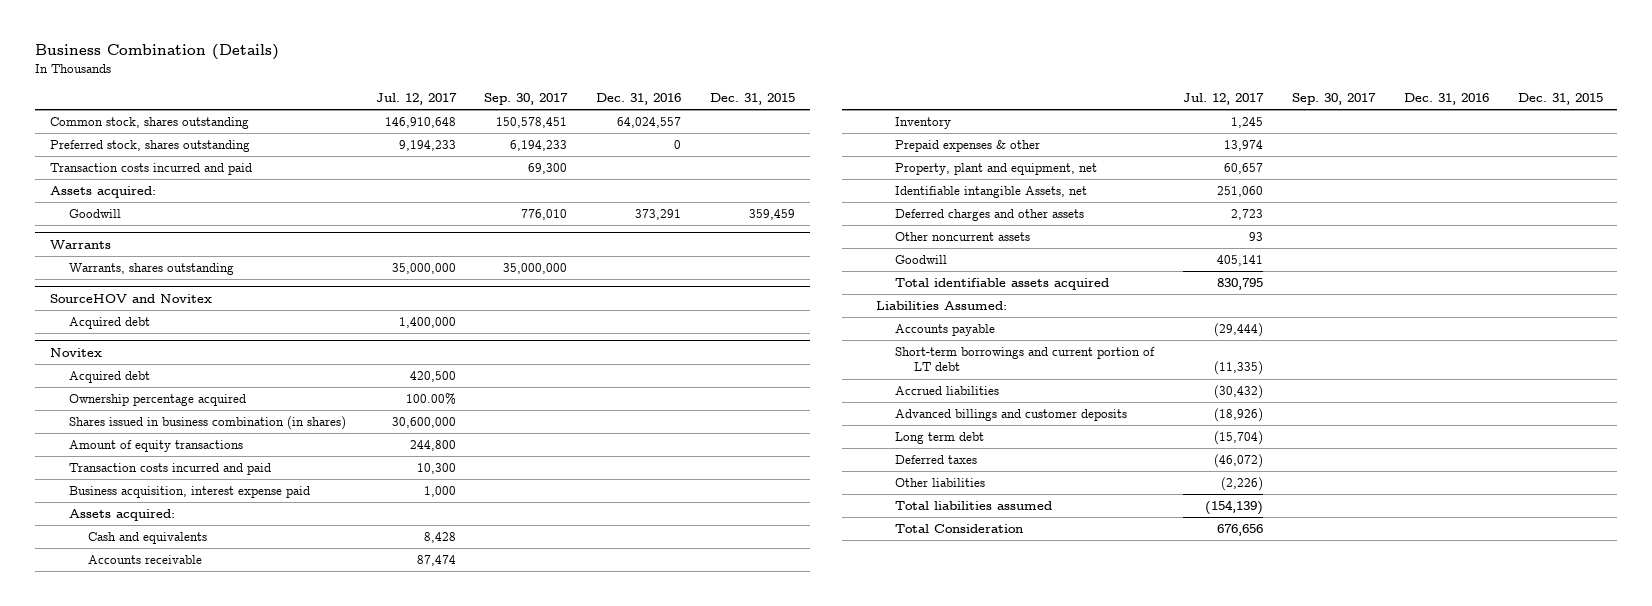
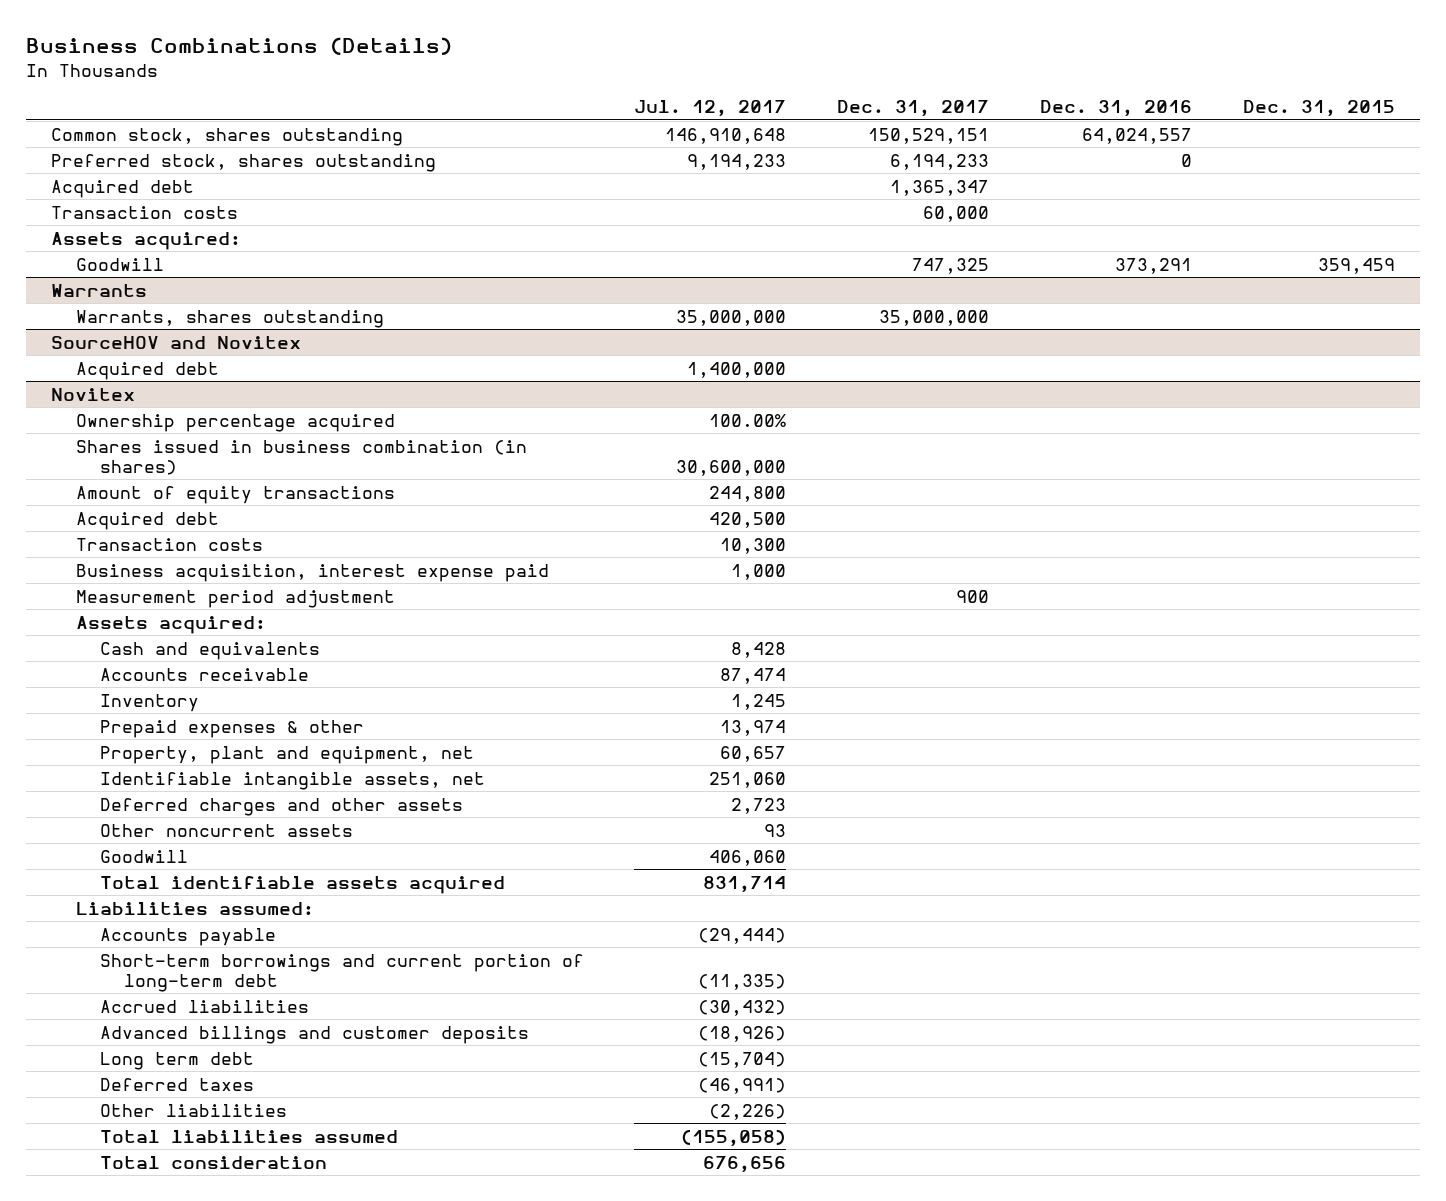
[35,44,280,61] Business Combination (Details) -> [26,37,453,56] Business Combinations (Details)
[484,93,569,106] Sep. 30, 2017 -> none
none -> [837,100,990,118] Dec. 31, 2017
none -> [51,179,195,198] Acquired debt
[49,163,252,176] Transaction costs incurred and paid -> [51,205,239,219] Transaction costs
[68,371,150,384] Acquired debt -> [75,511,219,530] Acquired debt
[68,463,271,476] Transaction costs incurred and paid -> [75,537,263,551] Transaction costs
none -> [75,589,395,608] Measurement period adjustment
[894,186,1087,199] Identifiable intangible Assets, net -> [99,771,485,790] Identifiable intangible assets, net
[1216,255,1263,267] 405,141 -> [709,849,787,866] 406,060
[1216,278,1263,291] 830,795 -> [703,875,787,893] 831,714
[875,301,1007,311] Liabilities Assumed: -> [75,901,314,915] Liabilities assumed:
[894,347,1155,372] Short-term borrowings and current portion of LT debt -> [99,953,584,992] Short-term borrowings and current portion of long-term debt
[1213,454,1263,469] (46,072) -> [698,1077,787,1094] (46,991)
[1204,500,1263,516] (154,139) -> [681,1128,787,1147] (155,058)
[894,524,1023,534] Total Consideration -> [99,1155,327,1169] Total consideration

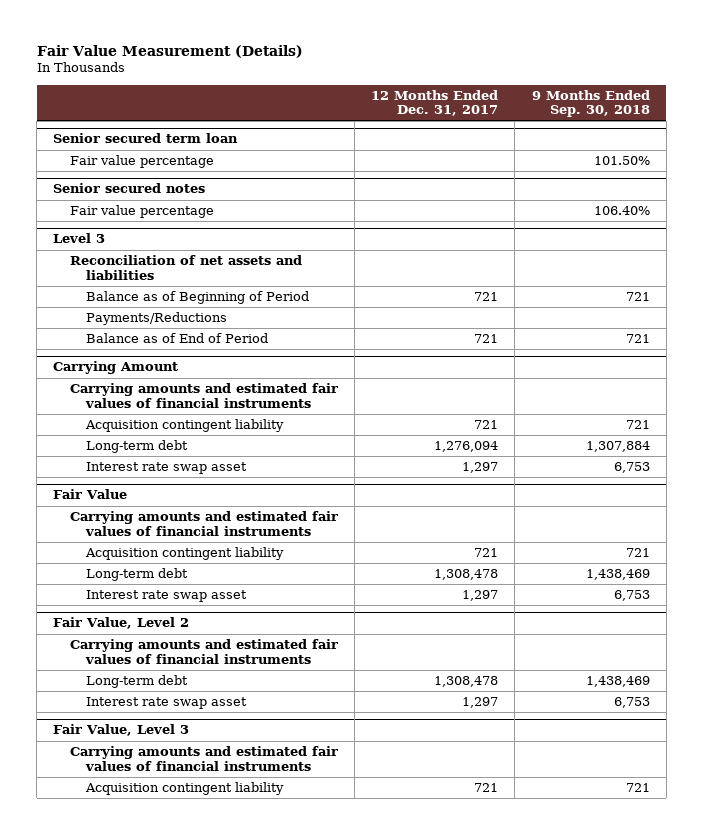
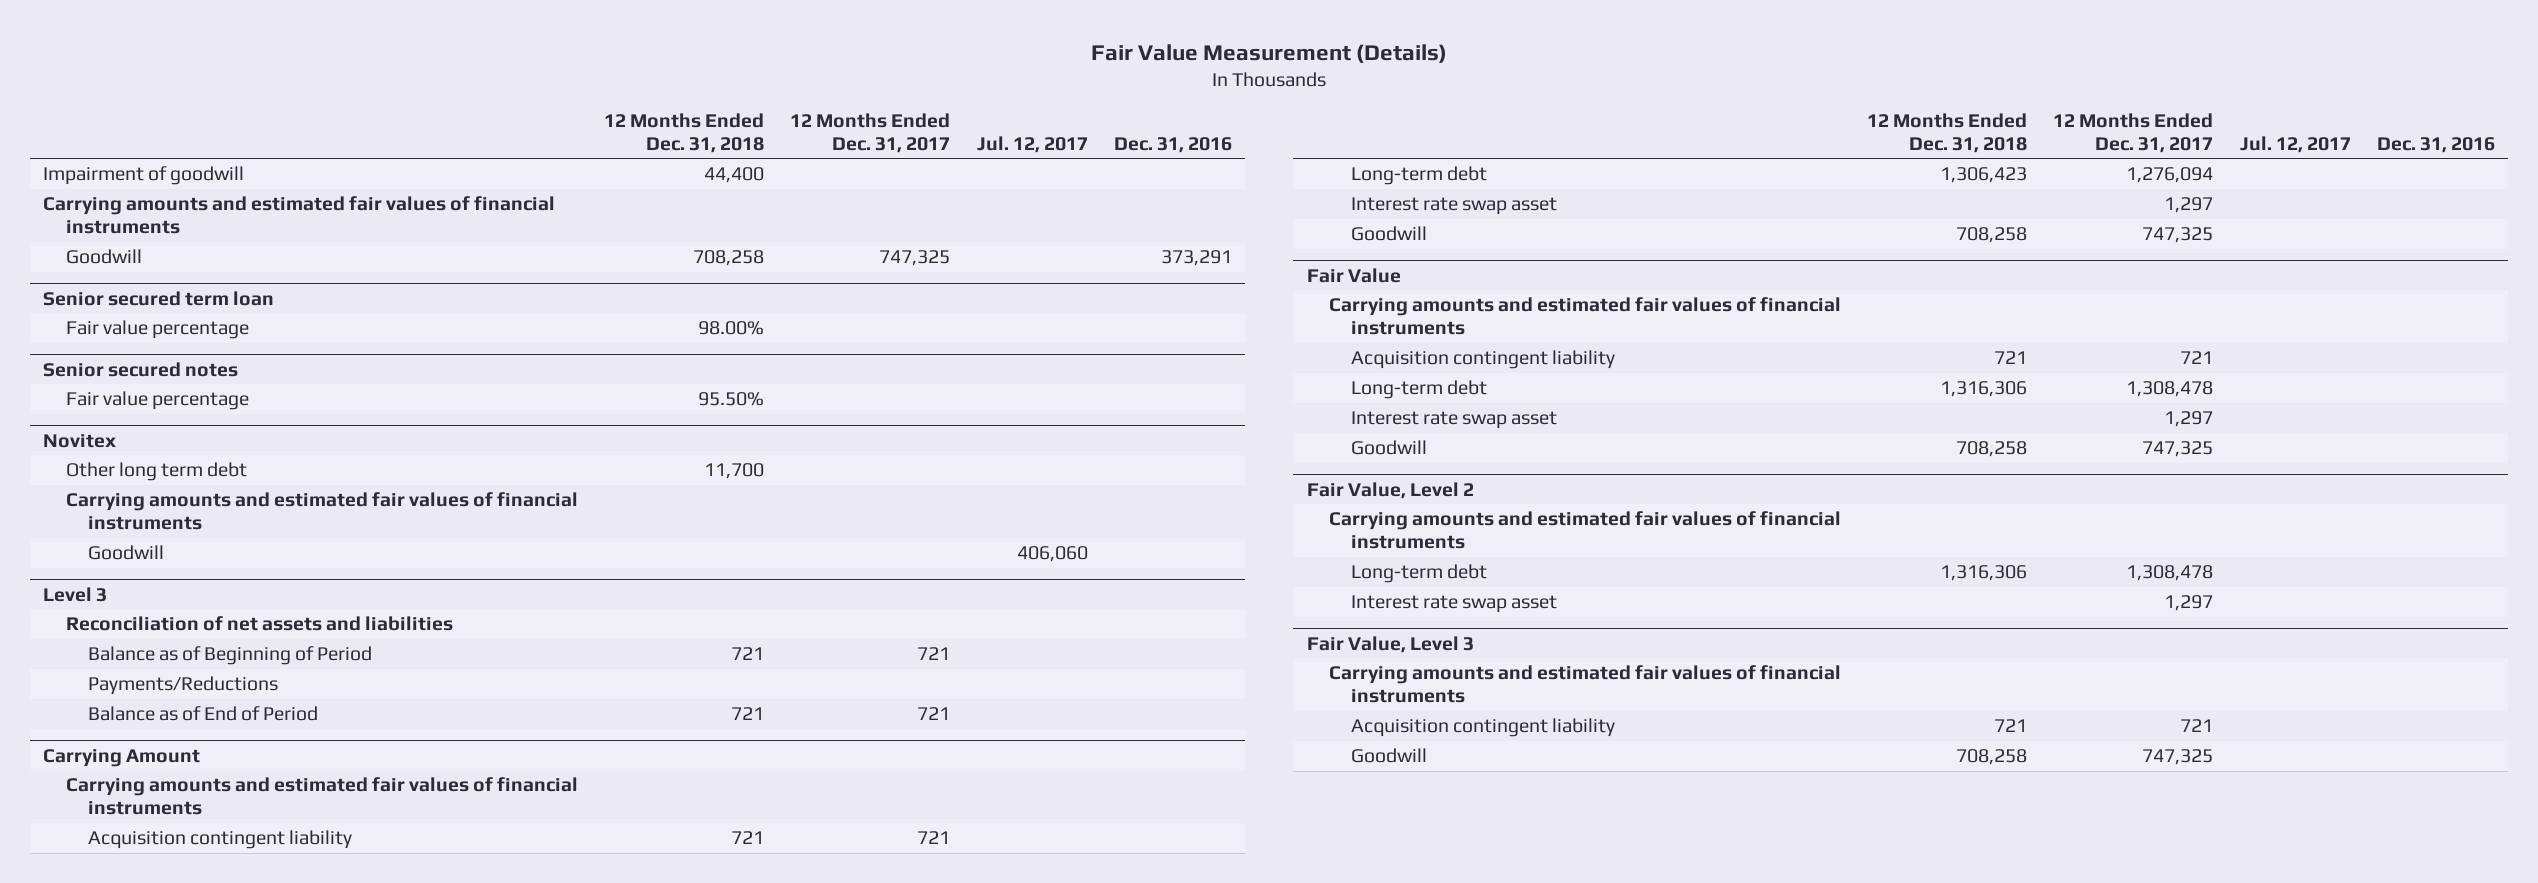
[531,89,650,118] 9 Months Ended Sep. 30, 2018 -> none
none -> [604,112,765,154] 12 Months Ended Dec. 31, 2018
none -> [976,136,1088,154] Jul. 12, 2017
none -> [1113,137,1232,154] Dec. 31, 2016
none -> [43,166,245,186] Impairment of goodwill
none -> [43,196,556,235] Carrying amounts and estimated fair values of financial instruments
none -> [65,249,142,265] Goodwill
none -> [43,433,117,448] Novitex
none -> [65,462,247,482] Other long term debt
none -> [65,492,578,531] Carrying amounts and estimated fair values of financial instruments
none -> [88,545,165,561] Goodwill
none -> [1351,226,1428,242] Goodwill
none -> [1351,440,1428,456] Goodwill
none -> [1351,748,1428,764] Goodwill

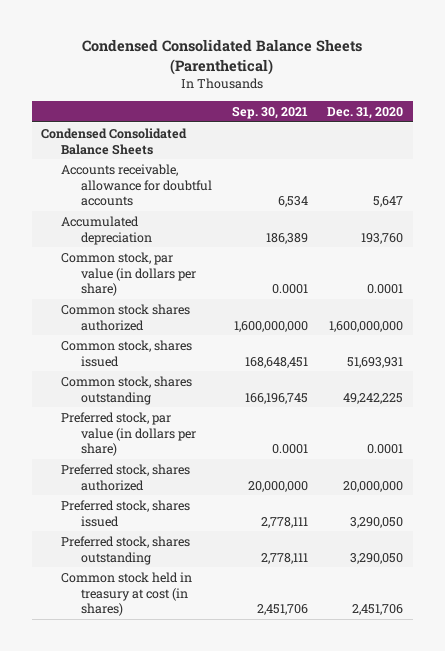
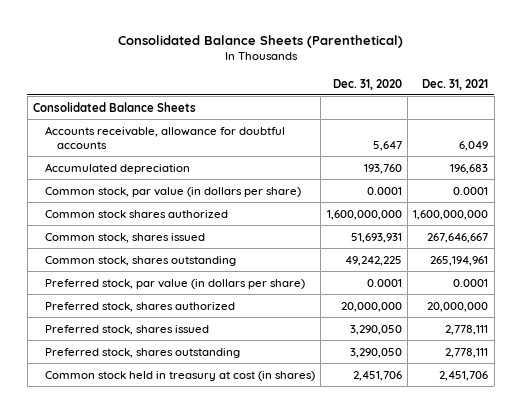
[82,39,363,76] Condensed Consolidated Balance Sheets (Parenthetical) -> [117,34,403,48] Consolidated Balance Sheets (Parenthetical)
[231,105,308,119] Sep. 30, 2021 -> none
none -> [422,78,489,90] Dec. 31, 2021
[41,127,188,155] Condensed Consolidated Balance Sheets -> [32,101,196,112] Consolidated Balance Sheets

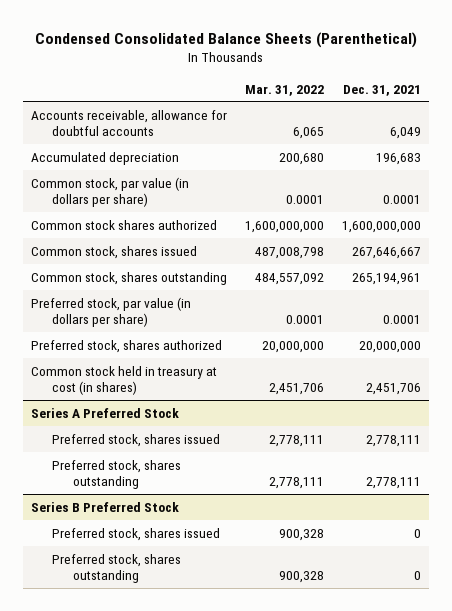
[117,34,403,48] Consolidated Balance Sheets (Parenthetical) -> [34,31,417,48] Condensed Consolidated Balance Sheets (Parenthetical)
[332,78,402,90] Dec. 31, 2020 -> none
none -> [244,84,324,96] Mar. 31, 2022
[32,101,196,112] Consolidated Balance Sheets -> none
[45,370,316,381] Common stock held in treasury at cost (in shares) -> [31,365,218,396] Common stock held in treasury at cost (in shares)
none -> [31,407,180,418] Series A Preferred Stock
none -> [31,501,180,512] Series B Preferred Stock
none -> [52,527,221,541] Preferred stock, shares issued
none -> [52,553,182,584] Preferred stock, shares outstanding

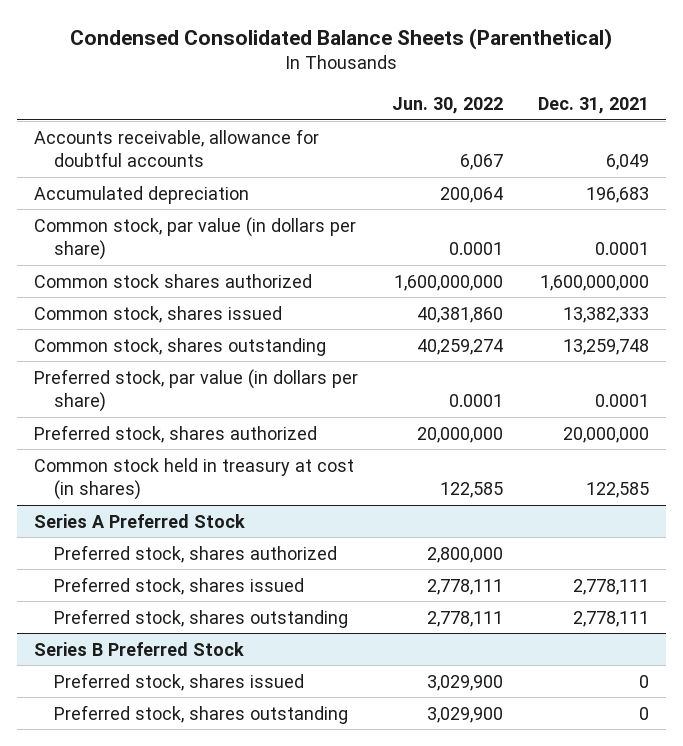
[244,84,324,96] Mar. 31, 2022 -> none
none -> [392,97,504,115] Jun. 30, 2022
[351,246,421,259] 267,646,667 -> [562,306,649,323] 13,382,333
[351,272,421,285] 265,194,961 -> [562,338,649,355] 13,259,748
[365,383,421,396] 2,451,706 -> [585,482,649,499] 122,585
none -> [54,544,338,563] Preferred stock, shares authorized

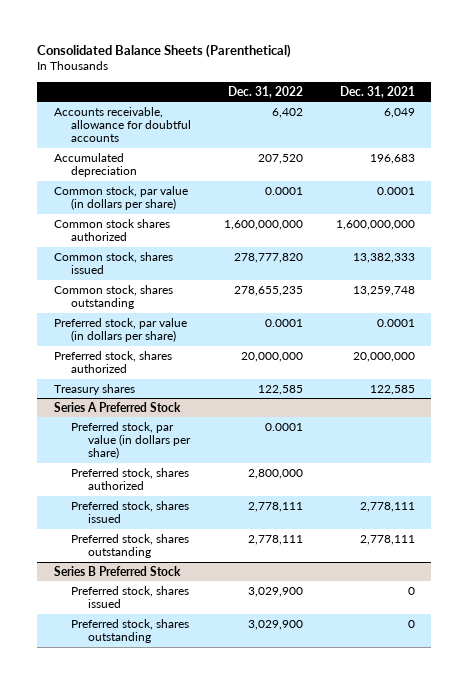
[70,27,613,50] Condensed Consolidated Balance Sheets (Parenthetical) -> [37,43,292,58] Consolidated Balance Sheets (Parenthetical)
[392,97,504,115] Jun. 30, 2022 -> none
none -> [227,85,303,98] Dec. 31, 2022
[34,457,355,501] Common stock held in treasury at cost (in shares) -> [53,383,135,395] Treasury shares
none -> [70,421,191,460] Preferred stock, par value (in dollars per share)

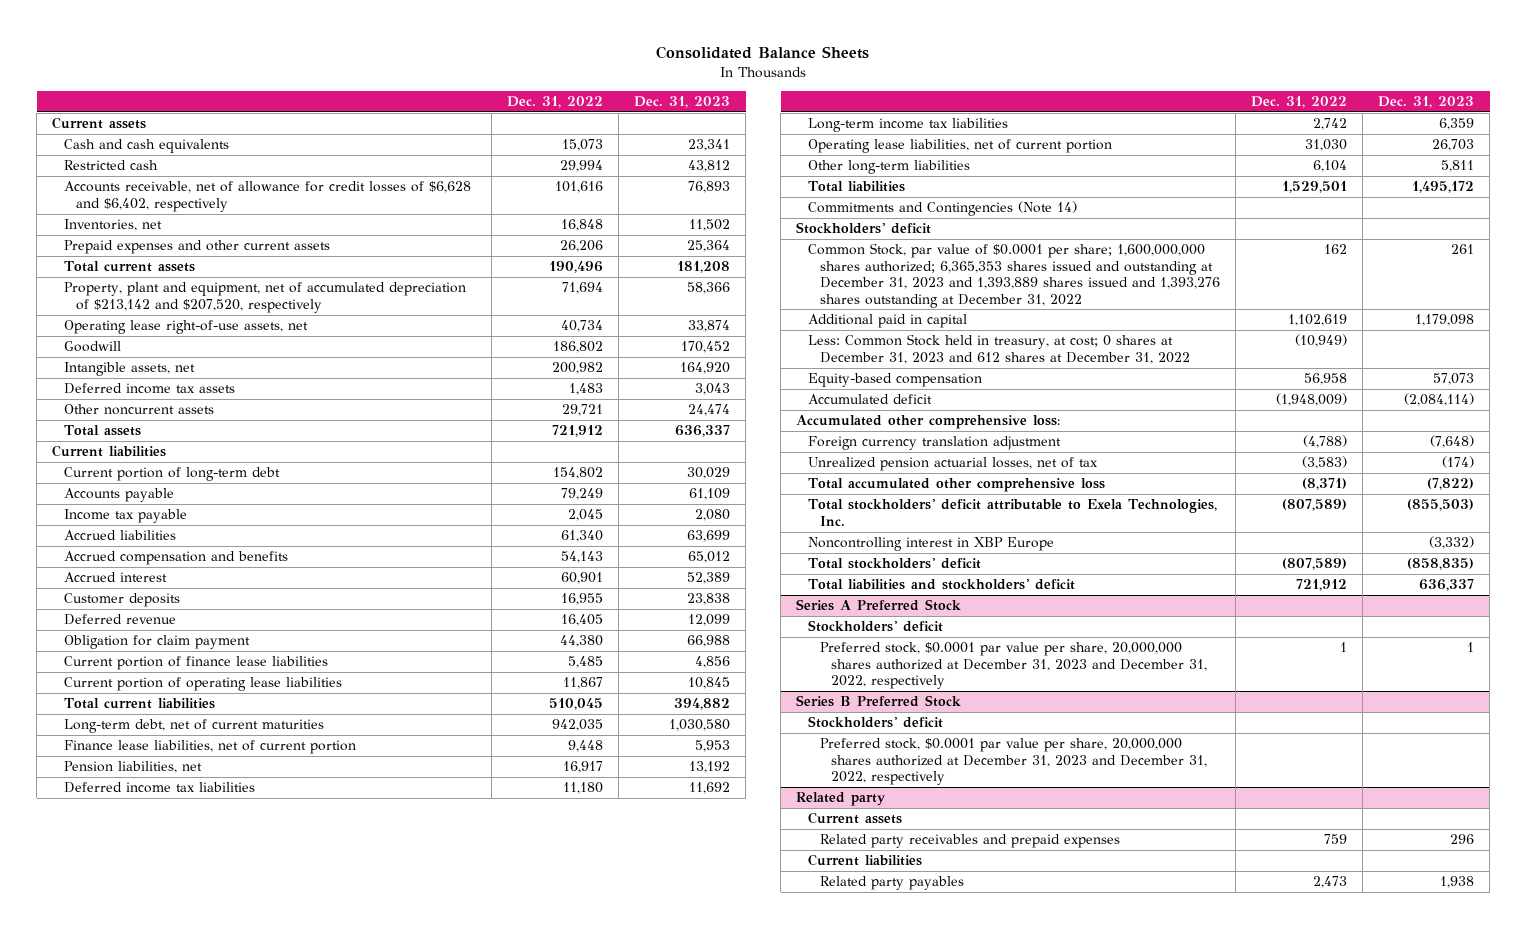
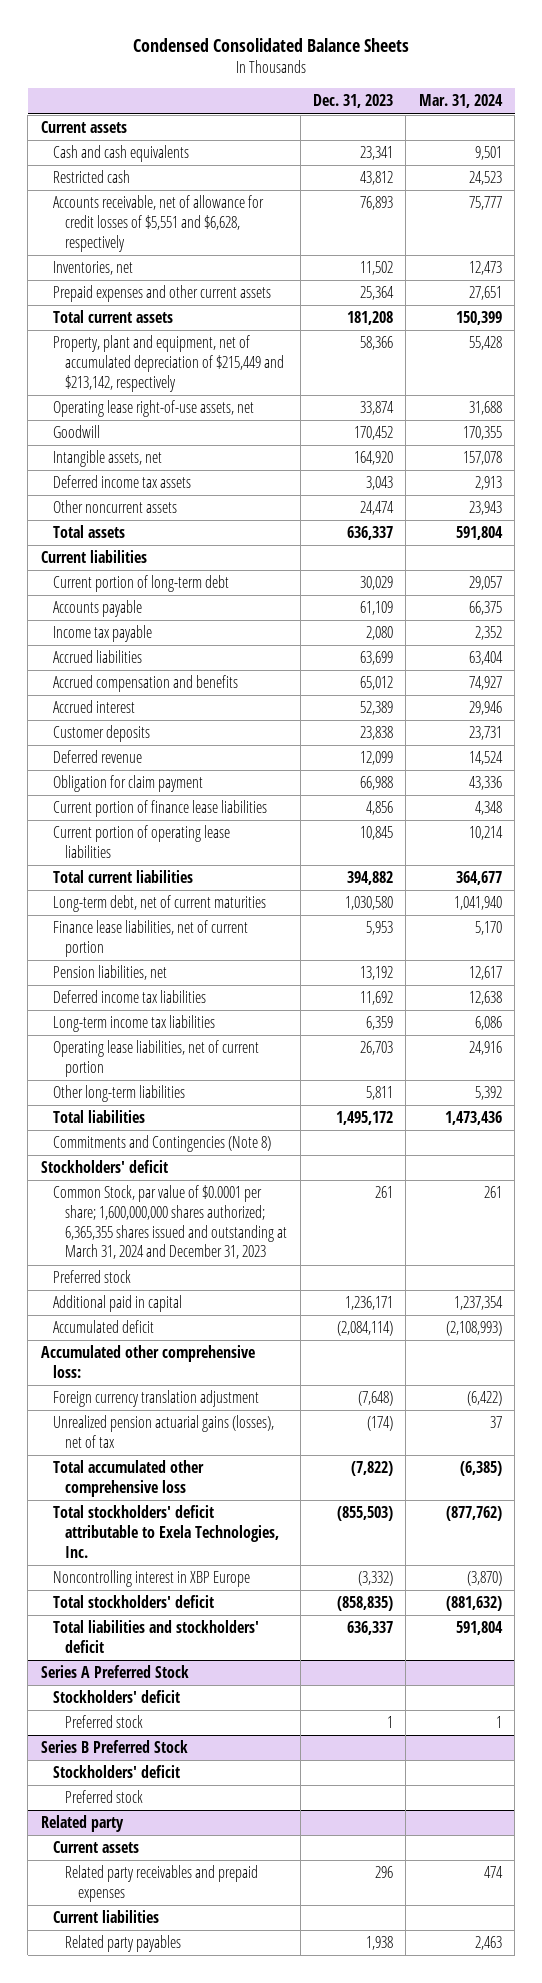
[656,46,870,60] Consolidated Balance Sheets -> [133,37,410,52] Condensed Consolidated Balance Sheets
[506,96,603,109] Dec. 31, 2022 -> none
none -> [418,94,503,109] Mar. 31, 2024
[63,181,471,212] Accounts receivable, net of allowance for credit losses of $6,628 and $6,402, respectively -> [52,195,264,252] Accounts receivable, net of allowance for credit losses of $5,551 and $6,628, respectively
[63,282,466,313] Property, plant and equipment, net of accumulated depreciation of $213,142 and $207,520, respectively -> [52,335,285,392] Property, plant and equipment, net of accumulated depreciation of $215,449 and $213,142, respectively
[807,201,1077,217] Commitments and Contingencies (Note 14) -> [52,1135,271,1153] Commitments and Contingencies (Note 8)
[807,334,1190,364] Less: Common Stock held in treasury, at cost; 0 shares at December 31, 2023 and 612 shares at December 31, 2022 -> none
[807,373,982,388] Equity-based compensation -> none
[807,243,1220,308] Common Stock, par value of $0.0001 per share; 1,600,000,000 shares authorized; 6,365,353 shares issued and outstanding at December 31, 2023 and 1,393,889 shares issued and 1,393,276 shares outstanding at December 31, 2022 -> [52,1185,288,1260] Common Stock, par value of $0.0001 per share; 1,600,000,000 shares authorized; 6,365,355 shares issued and outstanding at March 31, 2024 and December 31, 2023
none -> [52,1270,131,1284] Preferred stock
[1415,314,1475,327] 1,179,098 -> [344,1296,393,1311] 1,236,171
[807,457,1098,472] Unrealized pension actuarial losses, net of tax -> [52,1415,274,1448] Unrealized pension actuarial gains (losses), net of tax
[819,642,1208,690] Preferred stock, $0.0001 par value per share, 20,000,000 shares authorized at December 31, 2023 and December 31, 2022, respectively -> [65,1715,144,1729] Preferred stock
[819,738,1208,786] Preferred stock, $0.0001 par value per share, 20,000,000 shares authorized at December 31, 2023 and December 31, 2022, respectively -> [65,1790,144,1804] Preferred stock

